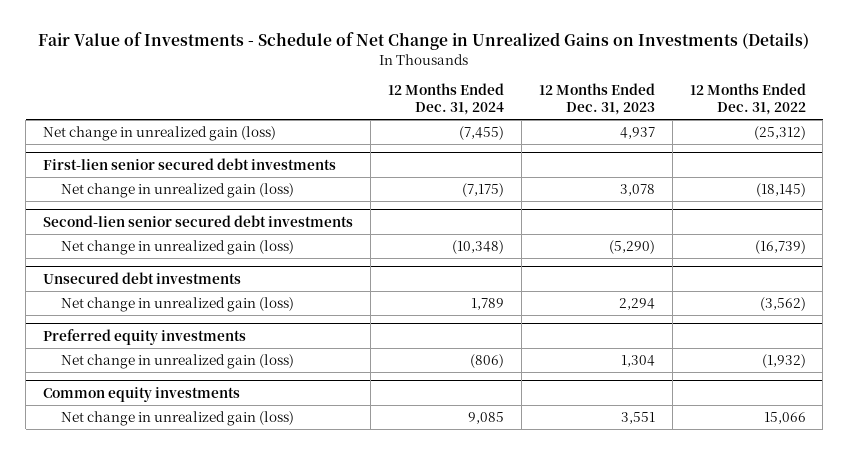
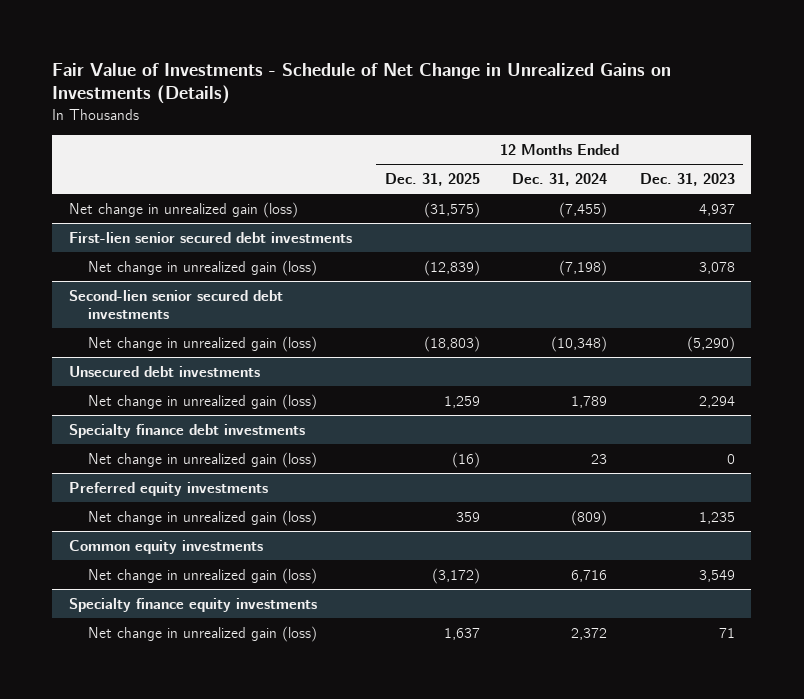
[689,83,806,116] 12 Months Ended Dec. 31, 2022 -> none
none -> [384,172,480,186] Dec. 31, 2025
[461,183,504,198] (7,175) -> [559,259,608,276] (7,198)
none -> [68,423,305,438] Specialty finance debt investments
none -> [88,451,318,468] Net change in unrealized gain (loss)
[469,354,504,369] (806) -> [571,509,608,526] (809)
[620,355,655,368] 1,304 -> [699,511,736,524] 1,235
[467,412,504,425] 9,085 -> [571,569,608,582] 6,716
[620,412,655,425] 3,551 -> [699,569,736,582] 3,549
none -> [68,597,317,612] Specialty finance equity investments
none -> [88,625,318,642] Net change in unrealized gain (loss)

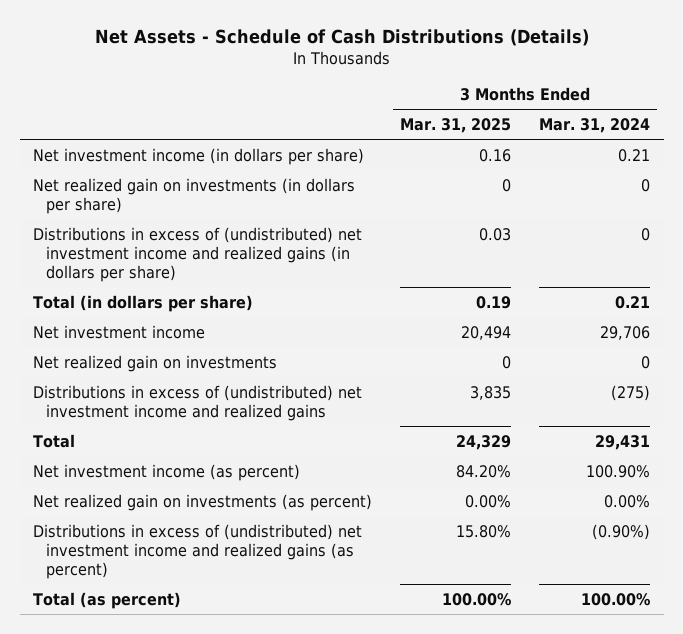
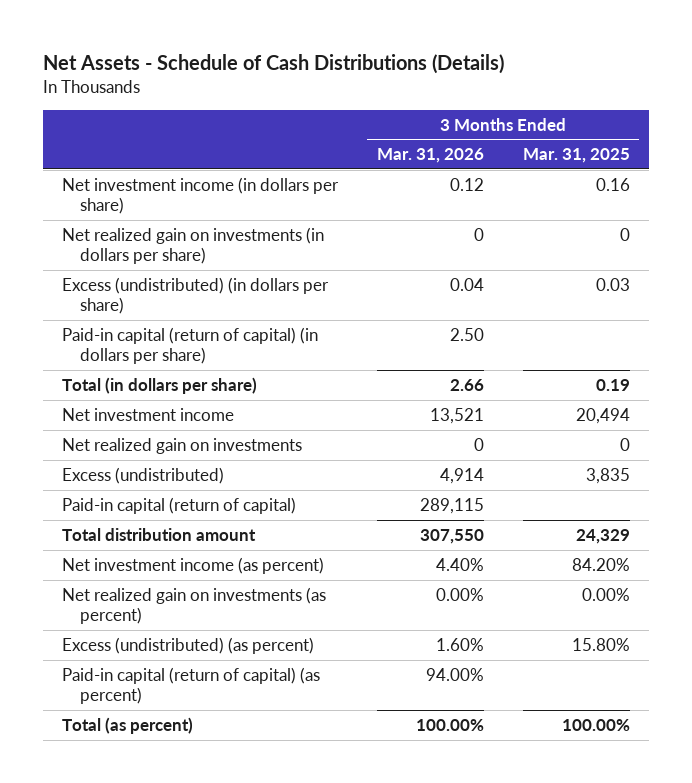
[538,117,650,133] Mar. 31, 2024 -> none
none -> [377,148,485,164] Mar. 31, 2026
[33,226,363,283] Distributions in excess of (undistributed) net investment income and realized gains (in dollars per share) -> [62,276,330,315] Excess (undistributed) (in dollars per share)
none -> [62,326,319,365] Paid-in capital (return of capital) (in dollars per share)
[33,384,363,421] Distributions in excess of (undistributed) net investment income and realized gains -> [62,466,225,484] Excess (undistributed)
none -> [62,496,297,514] Paid-in capital (return of capital)
[33,433,76,448] Total -> [62,527,257,541] Total distribution amount
[33,523,363,580] Distributions in excess of (undistributed) net investment income and realized gains (as percent) -> [62,636,315,654] Excess (undistributed) (as percent)
none -> [62,666,321,705] Paid-in capital (return of capital) (as percent)

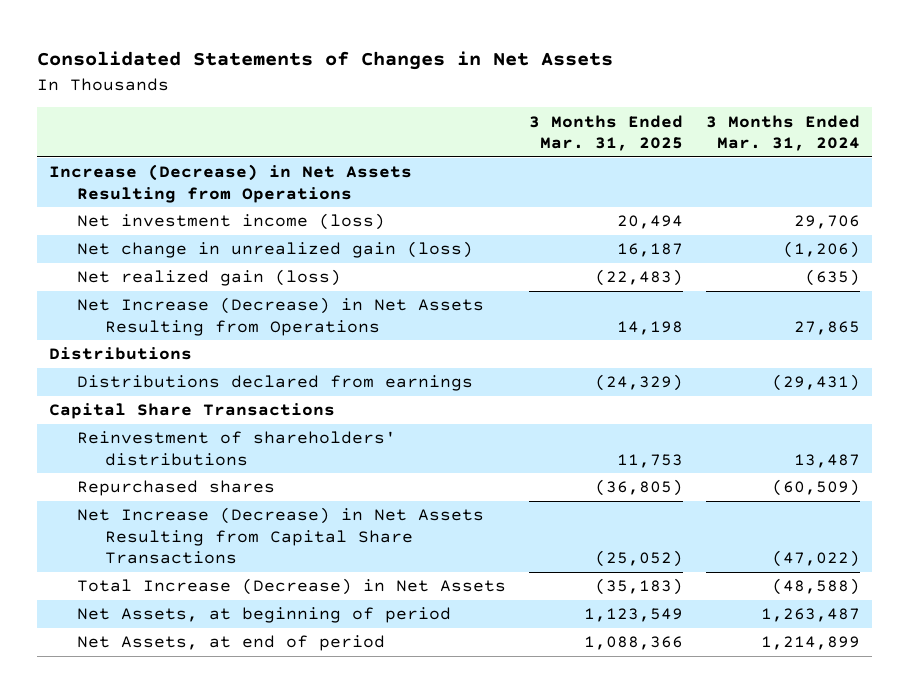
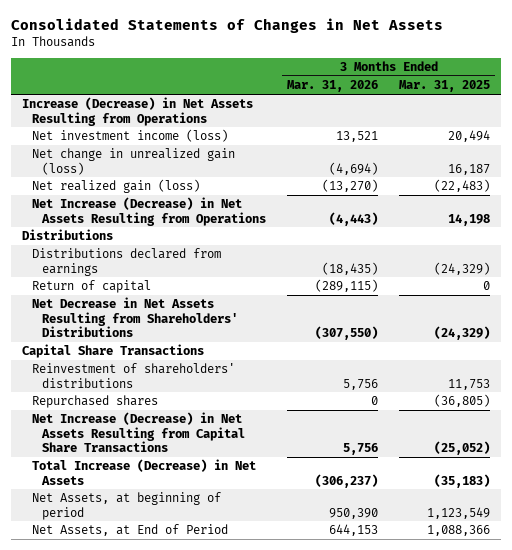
[705,114,860,152] 3 Months Ended Mar. 31, 2024 -> none
none -> [286,80,378,93] Mar. 31, 2026
none -> [31,280,151,294] Return of capital
none -> [31,297,238,337] Net Decrease in Net Assets Resulting from Shareholders' Distributions
[76,635,385,652] Net Assets, at end of period -> [31,524,228,537] Net Assets, at End of Period

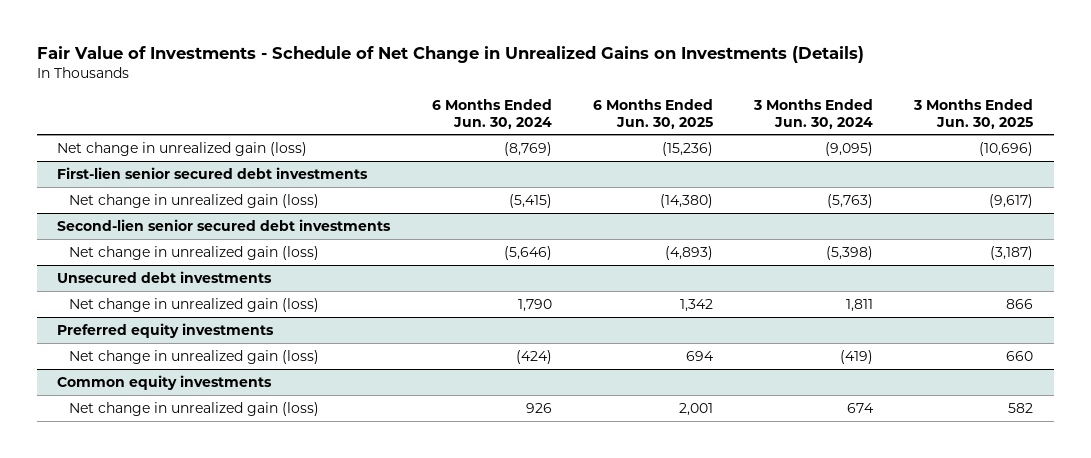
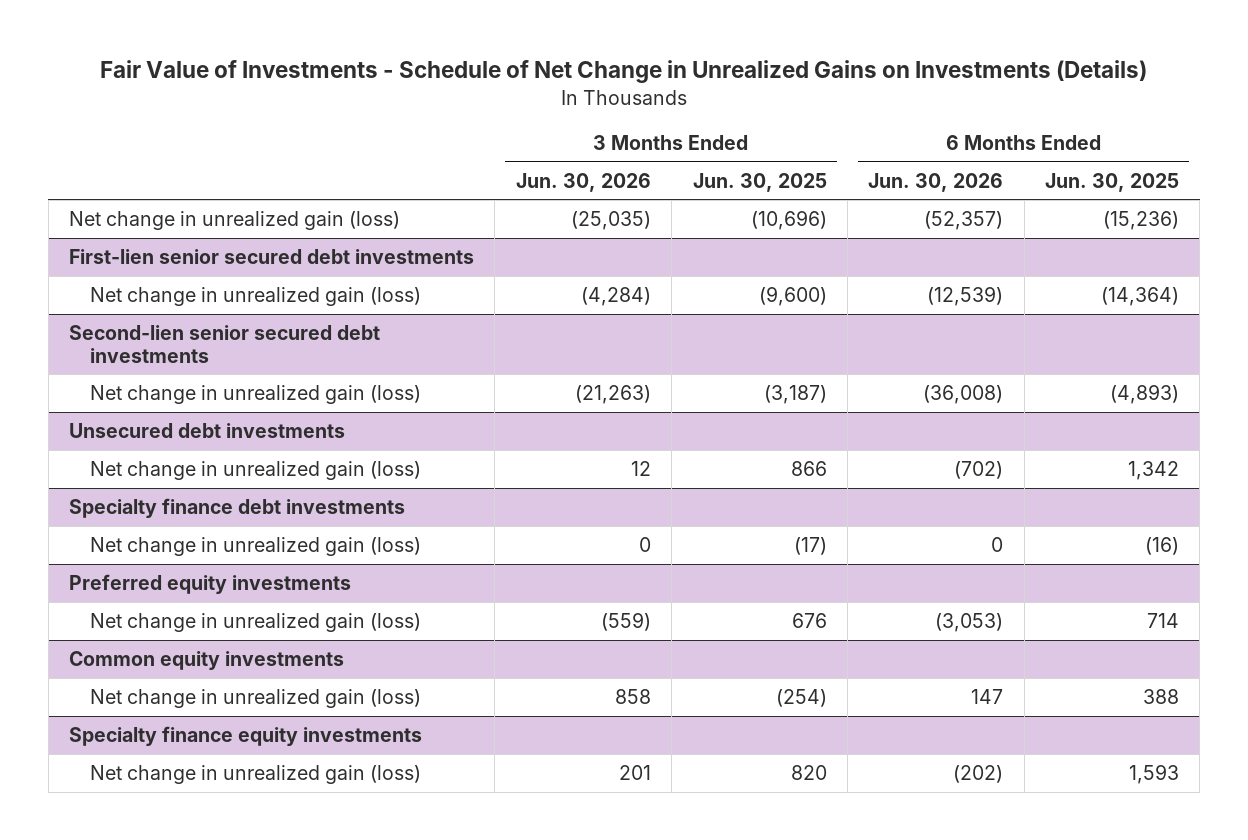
[431,99,552,129] 6 Months Ended Jun. 30, 2024 -> none
[753,99,874,129] 3 Months Ended Jun. 30, 2024 -> none
none -> [515,172,651,192] Jun. 30, 2026
none -> [868,172,1004,192] Jun. 30, 2026
[659,193,713,208] (14,380) -> [1100,286,1179,306] (14,364)
[989,193,1034,208] (9,617) -> [758,285,827,306] (9,600)
none -> [69,497,406,518] Specialty finance debt investments
none -> [90,536,422,556] Net change in unrealized gain (loss)
[685,350,714,361] 694 -> [1146,612,1179,628] 714
[1006,350,1034,361] 660 -> [791,612,827,628] 676
[678,402,713,416] 2,001 -> [1142,688,1179,704] 388
[1008,402,1034,413] 582 -> [775,688,827,707] (254)
none -> [69,725,423,746] Specialty finance equity investments
none -> [90,764,422,784] Net change in unrealized gain (loss)

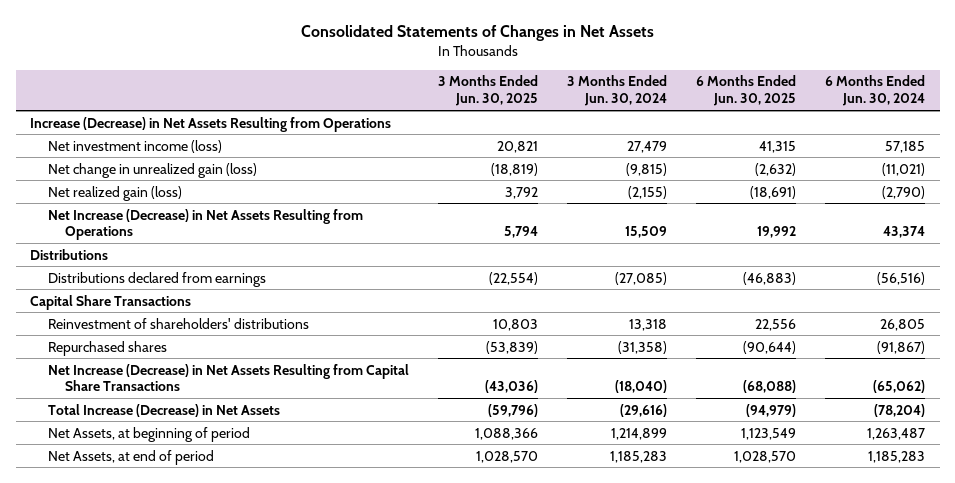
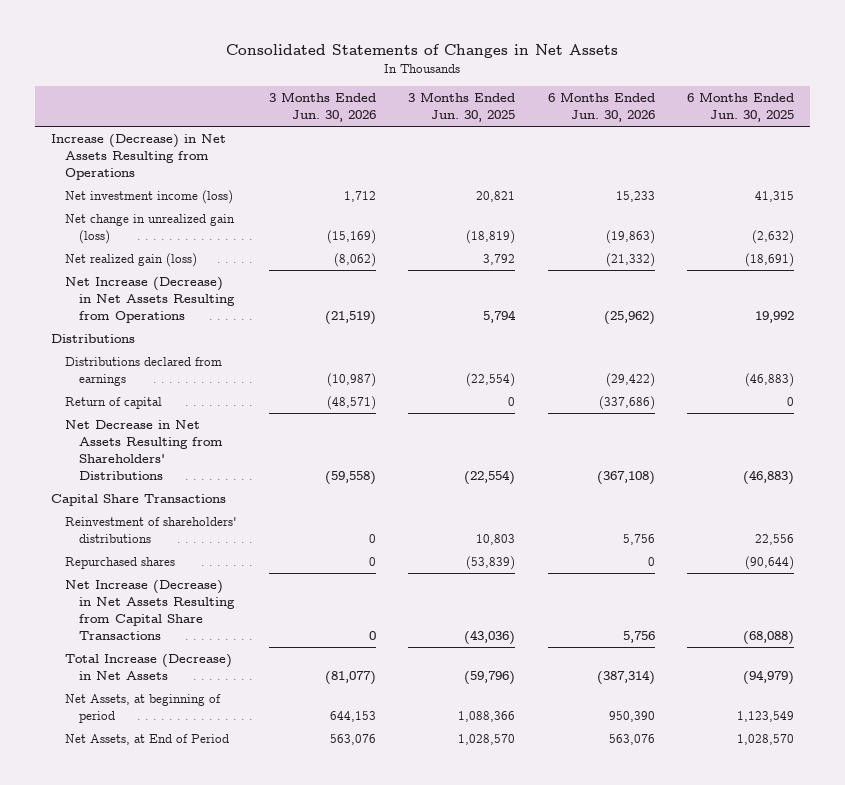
[567,75,668,107] 3 Months Ended Jun. 30, 2024 -> none
[825,75,926,107] 6 Months Ended Jun. 30, 2024 -> none
none -> [269,92,377,122] 3 Months Ended Jun. 30, 2026
none -> [547,92,655,122] 6 Months Ended Jun. 30, 2026
none -> [64,397,162,410] Return of capital
none -> [64,420,224,480] Net Decrease in Net Assets Resulting from Shareholders' Distributions
[47,449,214,465] Net Assets, at end of period -> [64,734,229,746] Net Assets, at End of Period

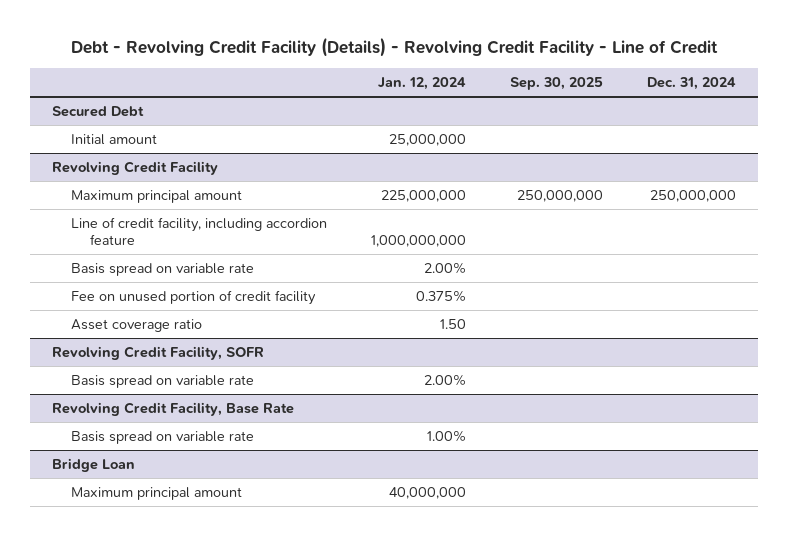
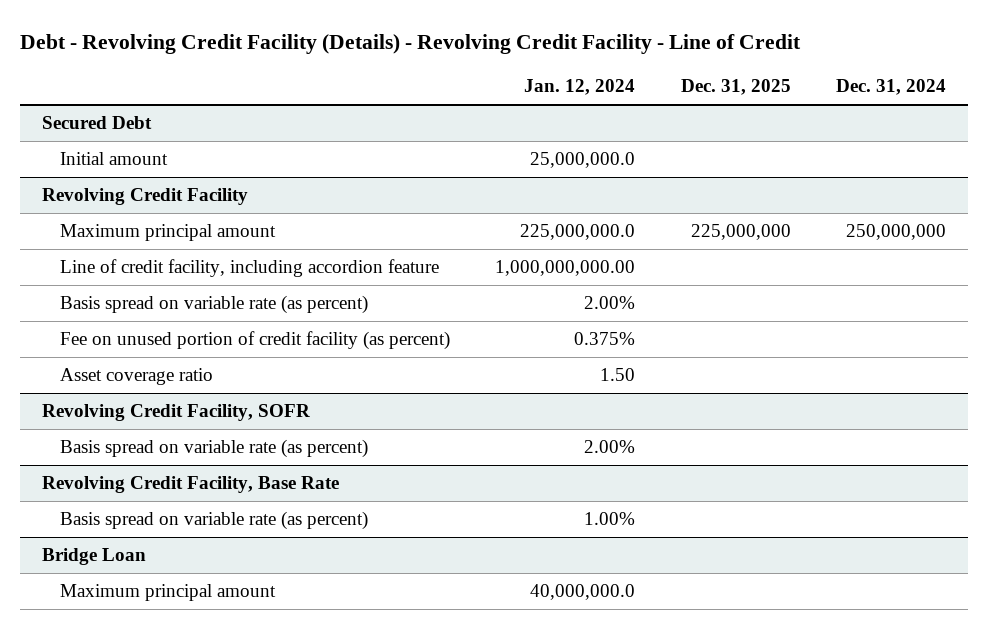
[510,76,604,90] Sep. 30, 2025 -> none
none -> [680,79,791,96] Dec. 31, 2025
[389,134,467,147] 25,000,000 -> [530,152,636,169] 25,000,000.0
[381,190,467,203] 225,000,000 -> [520,224,636,241] 225,000,000.0
[371,235,467,248] 1,000,000,000 -> [495,260,636,277] 1,000,000,000.00
[70,263,254,277] Basis spread on variable rate -> [60,295,369,315] Basis spread on variable rate (as percent)
[70,290,316,306] Fee on unused portion of credit facility -> [60,331,451,351] Fee on unused portion of credit facility (as percent)
[70,375,254,389] Basis spread on variable rate -> [60,439,369,459] Basis spread on variable rate (as percent)
[70,431,254,445] Basis spread on variable rate -> [60,511,369,531] Basis spread on variable rate (as percent)
[389,487,467,500] 40,000,000 -> [530,584,636,601] 40,000,000.0

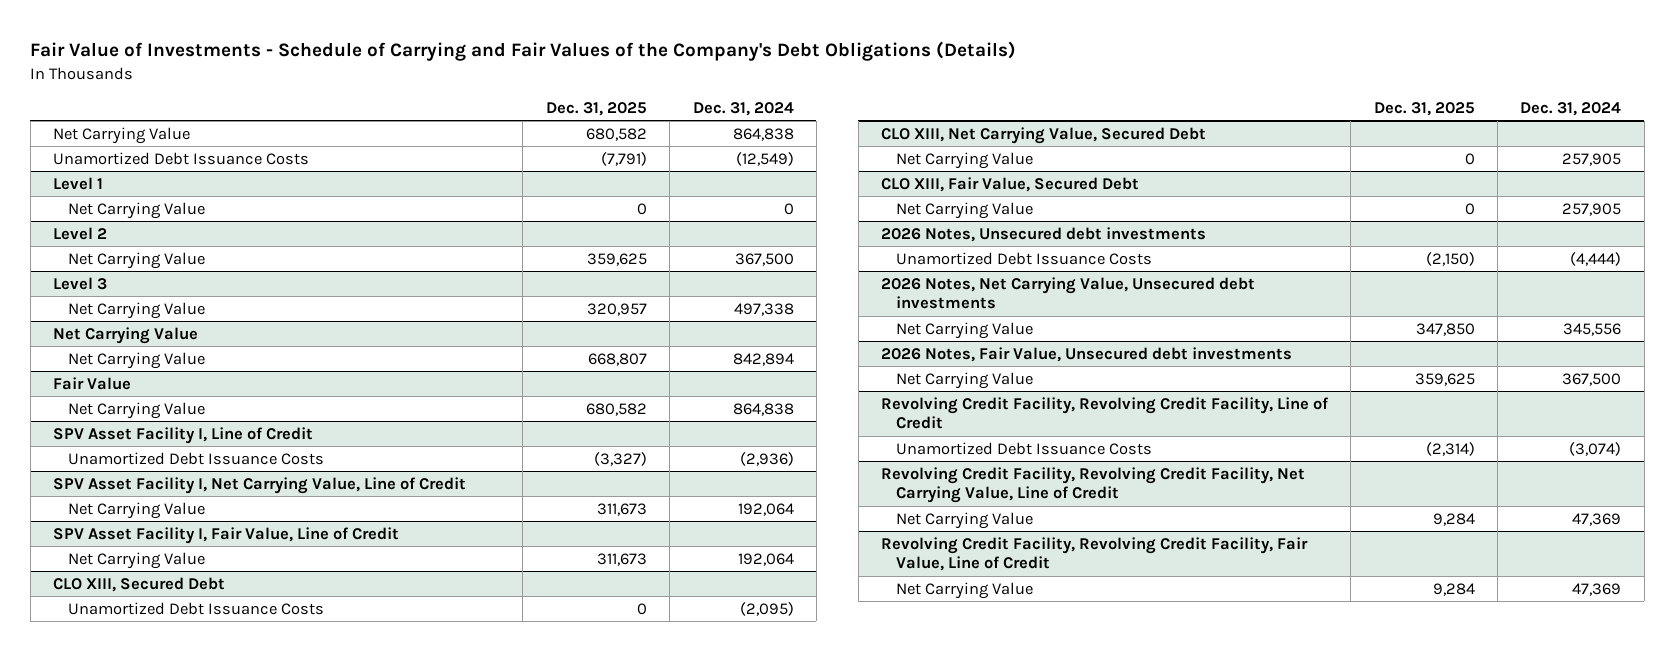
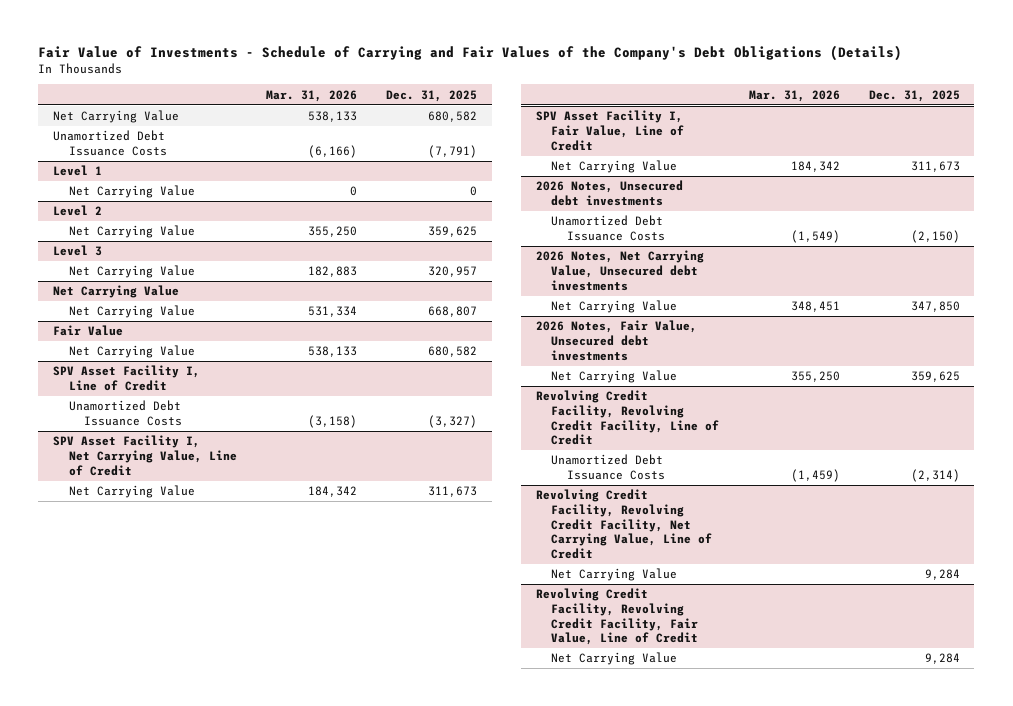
[692,101,794,116] Dec. 31, 2024 -> none
none -> [265,89,357,102] Mar. 31, 2026
[53,576,226,592] CLO XIII, Secured Debt -> none
[68,601,325,615] Unamortized Debt Issuance Costs -> none
[880,126,1206,144] CLO XIII, Net Carrying Value, Secured Debt -> none
[895,151,1033,169] Net Carrying Value -> none
[880,176,1139,192] CLO XIII, Fair Value, Secured Debt -> none
[895,201,1033,219] Net Carrying Value -> none

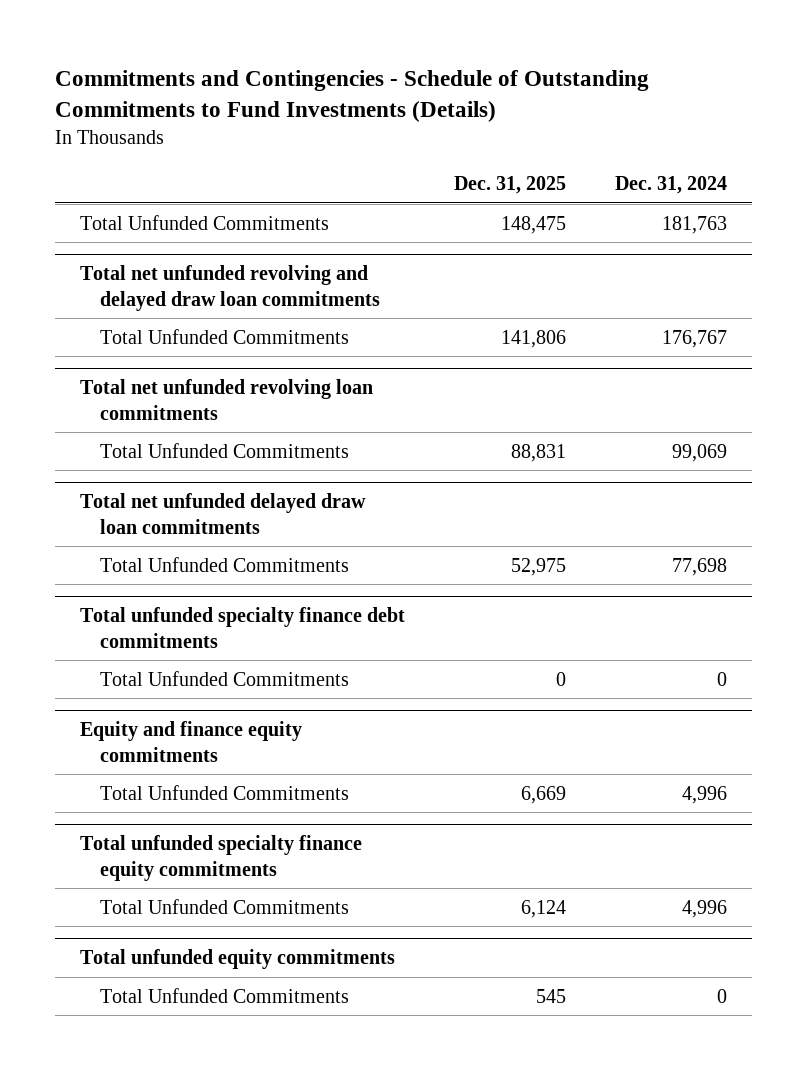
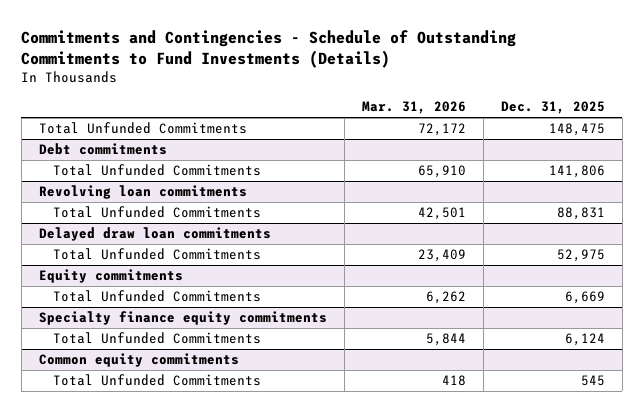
[615,176,728,195] Dec. 31, 2024 -> none
none -> [361,101,466,115] Mar. 31, 2026
[79,265,381,311] Total net unfunded revolving and delayed draw loan commitments -> [38,143,167,156] Debt commitments
[79,379,373,420] Total net unfunded revolving loan commitments -> [38,185,247,200] Revolving loan commitments
[79,493,366,534] Total net unfunded delayed draw loan commitments -> [38,227,271,242] Delayed draw loan commitments
[79,607,405,648] Total unfunded specialty finance debt commitments -> none
[100,670,350,686] Total Unfunded Commitments -> none
[79,721,302,762] Equity and finance equity commitments -> [38,269,183,284] Equity commitments
[79,835,362,881] Total unfunded specialty finance equity commitments -> [38,311,327,326] Specialty finance equity commitments
[79,949,395,970] Total unfunded equity commitments -> none
none -> [38,353,239,368] Common equity commitments

